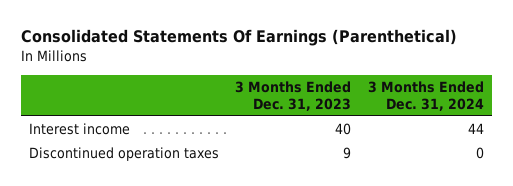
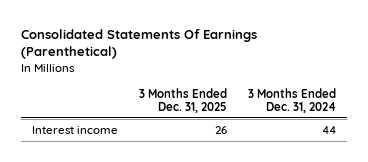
[235,80,352,112] 3 Months Ended Dec. 31, 2023 -> none
none -> [139,87,228,113] 3 Months Ended Dec. 31, 2025
[28,146,219,161] Discontinued operation taxes -> none

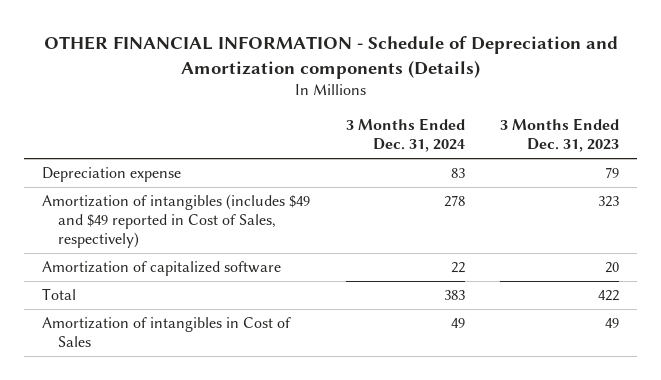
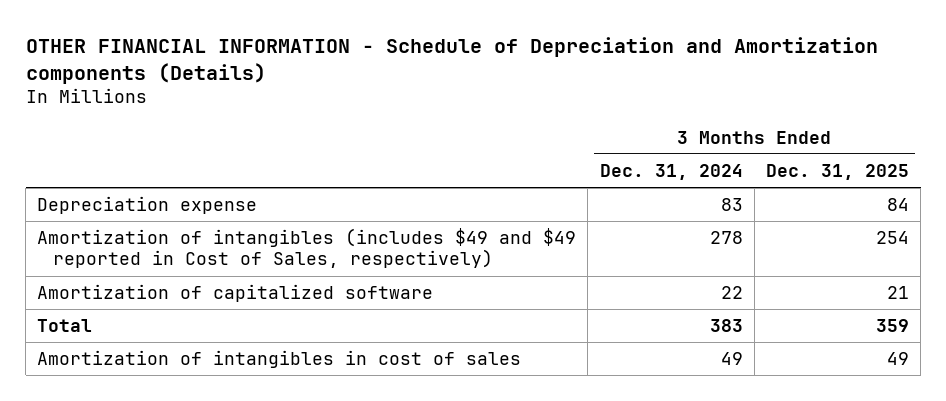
[500,118,620,153] 3 Months Ended Dec. 31, 2023 -> none
none -> [766,163,910,180] Dec. 31, 2025
[42,317,292,348] Amortization of intangibles in Cost of Sales -> [37,349,522,368] Amortization of intangibles in cost of sales

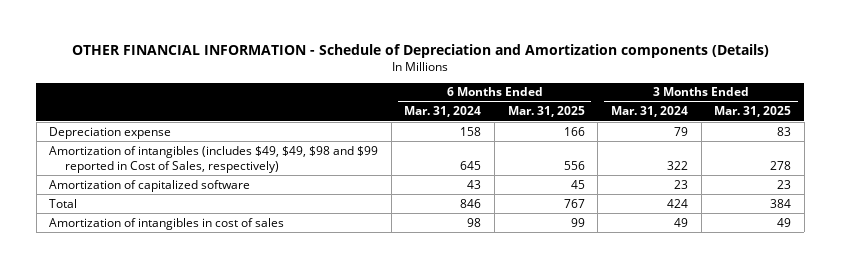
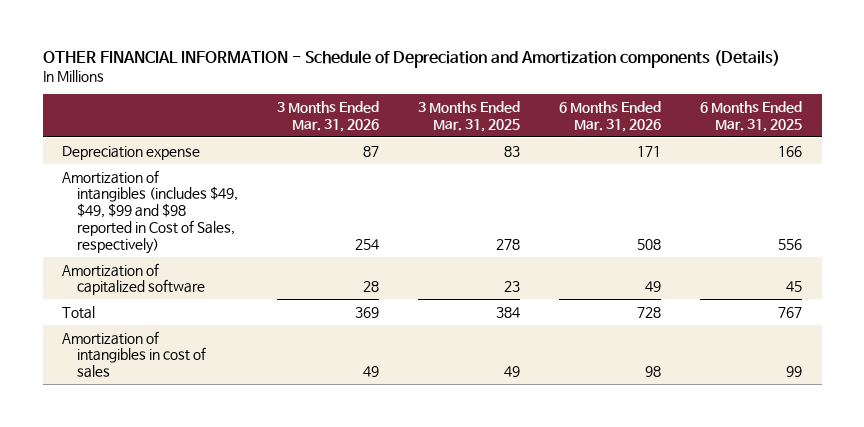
[404,106,482,118] Mar. 31, 2024 -> none
[611,106,689,118] Mar. 31, 2024 -> none
none -> [277,101,380,132] 3 Months Ended Mar. 31, 2026
none -> [559,101,662,132] 6 Months Ended Mar. 31, 2026
[49,145,379,173] Amortization of intangibles (includes $49, $49, $98 and $99 reported in Cost of Sales, respectively) -> [62,169,239,254] Amortization of intangibles (includes $49, $49, $99 and $98 reported in Cost of Sales, respectively)

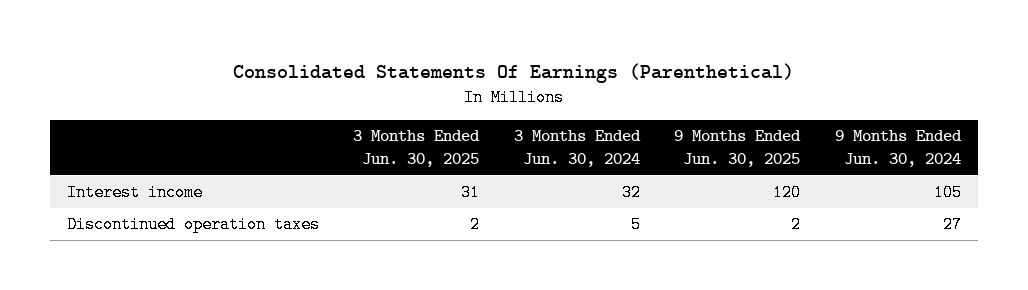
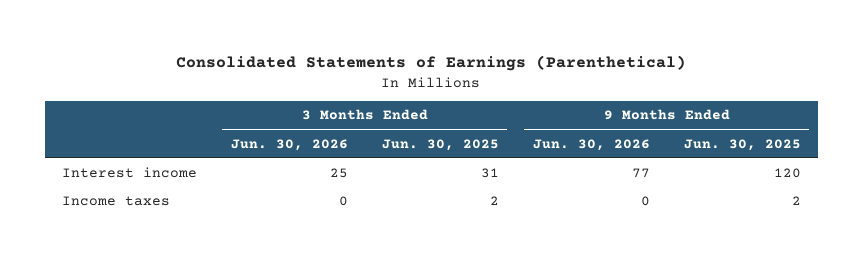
[232,62,794,83] Consolidated Statements Of Earnings (Parenthetical) -> [176,55,687,72] Consolidated Statements of Earnings (Parenthetical)
[513,129,641,168] 3 Months Ended Jun. 30, 2024 -> none
[834,129,962,168] 9 Months Ended Jun. 30, 2024 -> none
none -> [230,138,348,151] Jun. 30, 2026
none -> [532,138,650,151] Jun. 30, 2026
[67,216,321,234] Discontinued operation taxes -> [61,196,170,207] Income taxes

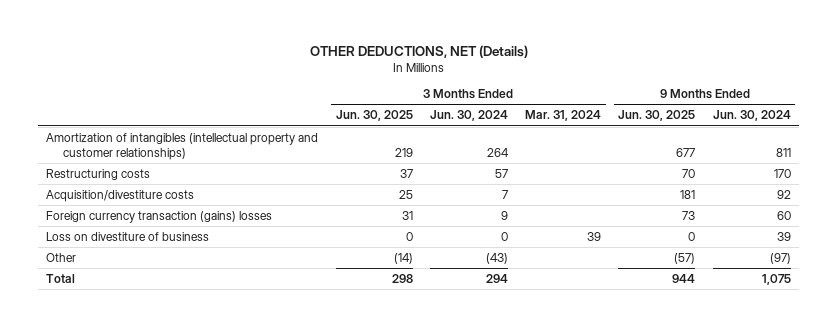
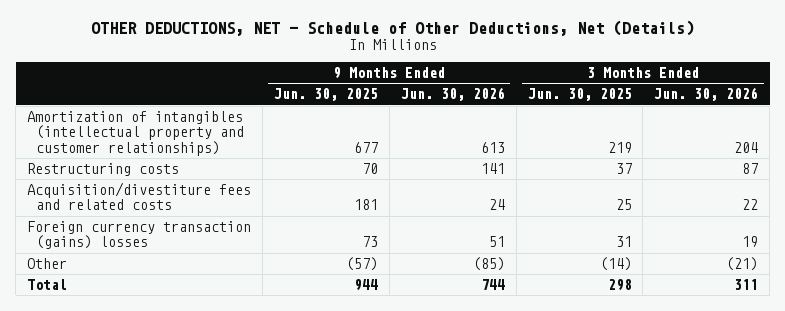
[309,45,528,59] OTHER DEDUCTIONS, NET (Details) -> [90,20,694,37] OTHER DEDUCTIONS, NET - Schedule of Other Deductions, Net (Details)
[429,110,508,122] Jun. 30, 2024 -> none
[525,110,602,122] Mar. 31, 2024 -> none
[712,110,791,122] Jun. 30, 2024 -> none
none -> [400,87,505,102] Jun. 30, 2026
none -> [654,87,759,102] Jun. 30, 2026
[46,189,195,202] Acquisition/divestiture costs -> [27,182,252,211] Acquisition/divestiture fees and related costs
[46,231,210,241] Loss on divestiture of business -> none

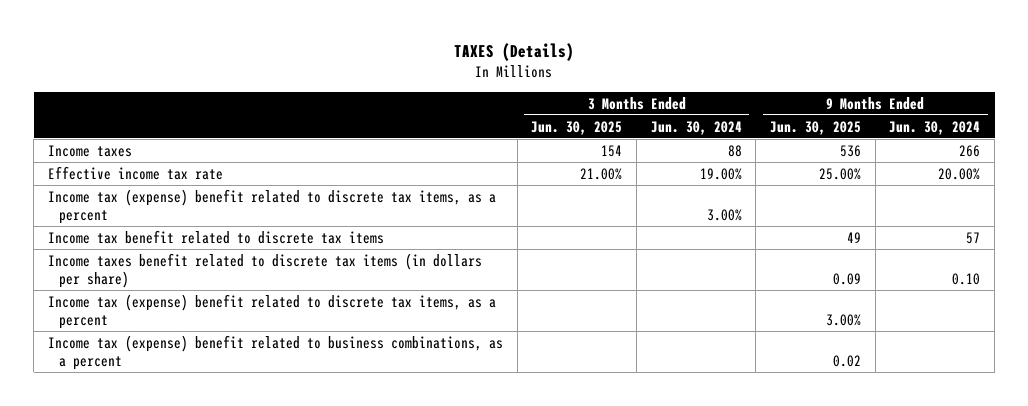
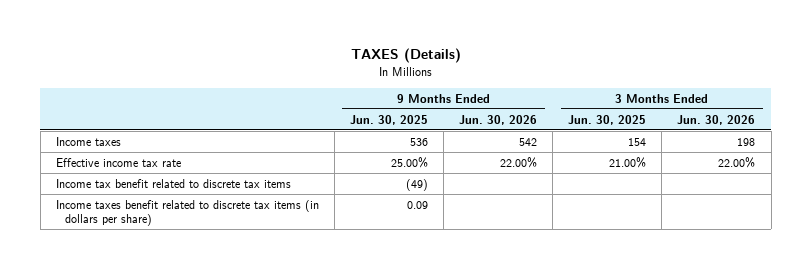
[650,120,742,135] Jun. 30, 2024 -> none
[889,120,981,135] Jun. 30, 2024 -> none
none -> [459,114,538,125] Jun. 30, 2026
none -> [677,114,756,125] Jun. 30, 2026
[48,188,497,224] Income tax (expense) benefit related to discrete tax items, as a percent -> none
[847,231,862,243] 49 -> [405,178,428,191] (49)
[48,293,497,329] Income tax (expense) benefit related to discrete tax items, as a percent -> none
[48,334,504,370] Income tax (expense) benefit related to business combinations, as a percent -> none

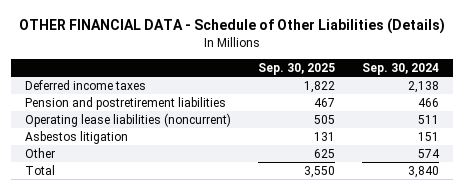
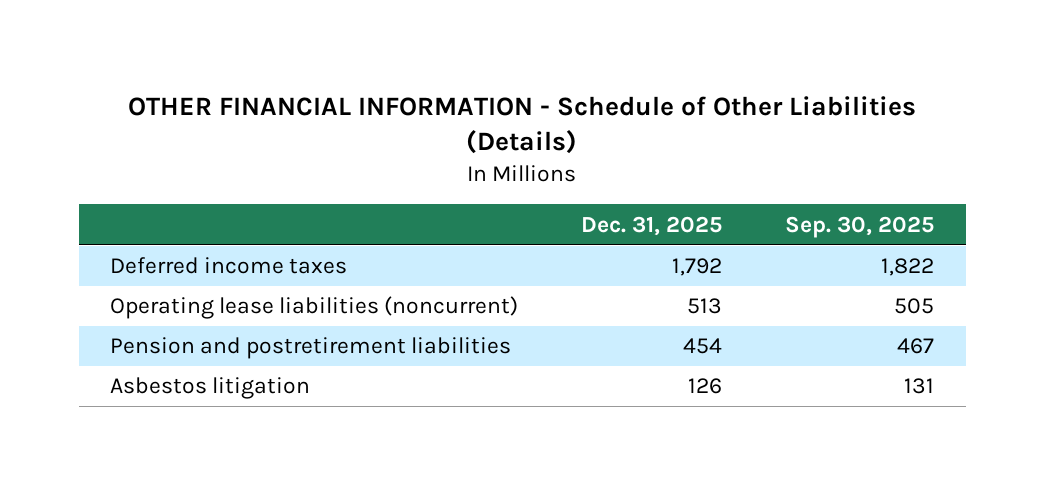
[19,18,446,35] OTHER FINANCIAL DATA - Schedule of Other Liabilities (Details) -> [128,95,917,155] OTHER FINANCIAL INFORMATION - Schedule of Other Liabilities (Details)
[362,63,440,76] Sep. 30, 2024 -> none
none -> [581,215,723,236] Dec. 31, 2025
[25,97,227,111] Pension and postretirement liabilities -> [110,337,512,360] Pension and postretirement liabilities
[25,148,56,159] Other -> none
[25,165,56,176] Total -> none

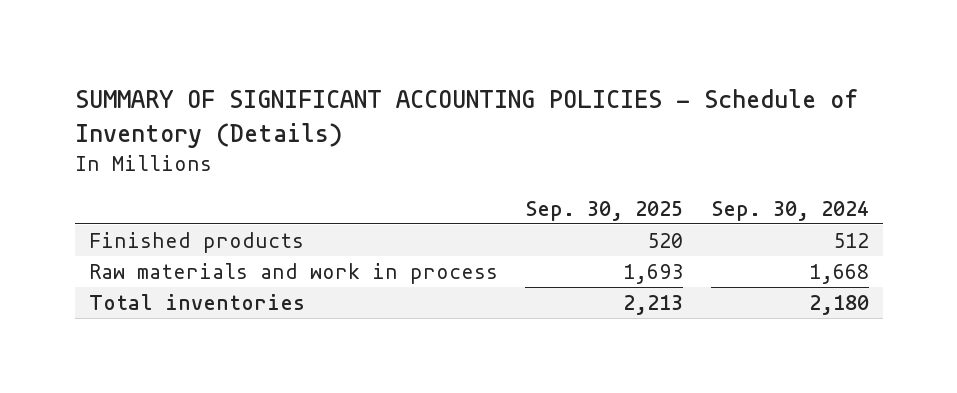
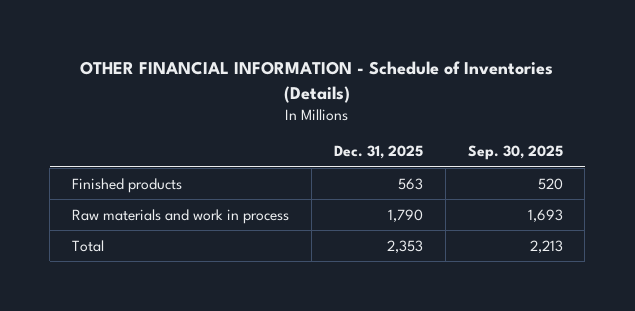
[74,89,858,148] SUMMARY OF SIGNIFICANT ACCOUNTING POLICIES - Schedule of Inventory (Details) -> [80,61,554,103] OTHER FINANCIAL INFORMATION - Schedule of Inventories (Details)
[710,200,869,221] Sep. 30, 2024 -> none
none -> [333,145,423,160] Dec. 31, 2025
[88,293,305,310] Total inventories -> [72,239,105,252] Total

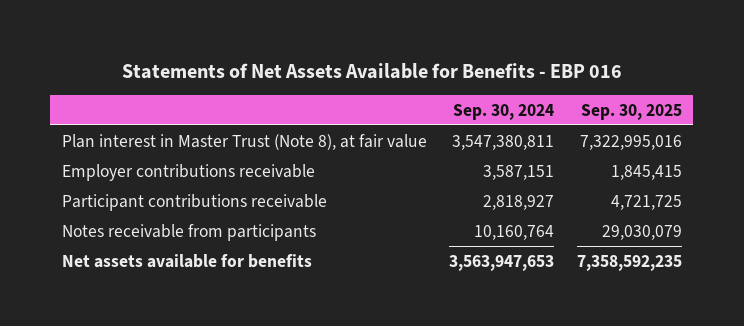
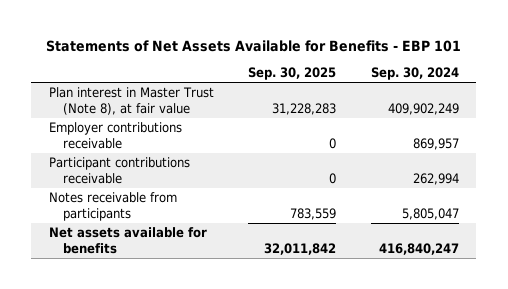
[121,62,622,79] Statements of Net Assets Available for Benefits - EBP 016 -> [45,39,461,52] Statements of Net Assets Available for Benefits - EBP 101
[452,134,555,150] 3,547,380,811 -> [388,102,460,115] 409,902,249
[580,134,683,150] 7,322,995,016 -> [272,102,337,115] 31,228,283
[483,164,555,180] 3,587,151 -> [413,137,460,150] 869,957
[611,164,683,180] 1,845,415 -> [329,137,337,149] 0
[483,194,555,210] 2,818,927 -> [413,172,460,185] 262,994
[611,194,683,210] 4,721,725 -> [329,172,337,184] 0
[474,224,555,240] 10,160,764 -> [402,207,460,220] 5,805,047
[602,224,683,240] 29,030,079 -> [290,207,337,220] 783,559
[449,254,555,271] 3,563,947,653 -> [379,242,460,255] 416,840,247
[577,254,683,271] 7,358,592,235 -> [264,242,337,255] 32,011,842

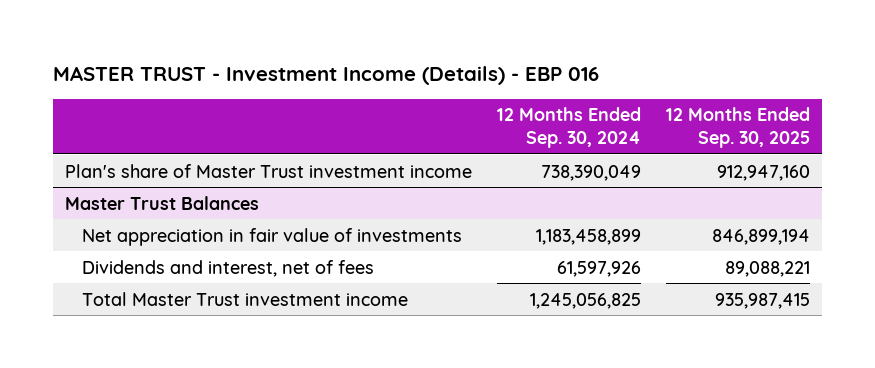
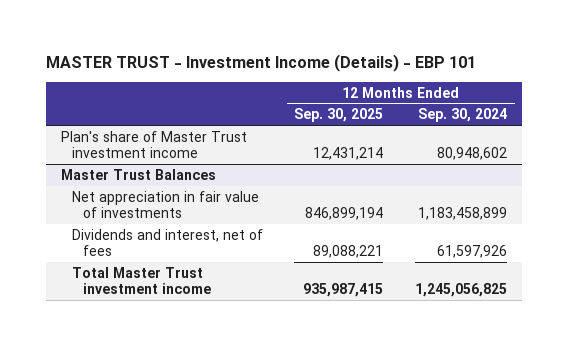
[52,65,599,85] MASTER TRUST - Investment Income (Details) - EBP 016 -> [45,53,476,72] MASTER TRUST - Investment Income (Details) - EBP 101
[540,164,641,181] 738,390,049 -> [436,147,507,161] 80,948,602
[716,164,810,181] 912,947,160 -> [313,147,384,161] 12,431,214

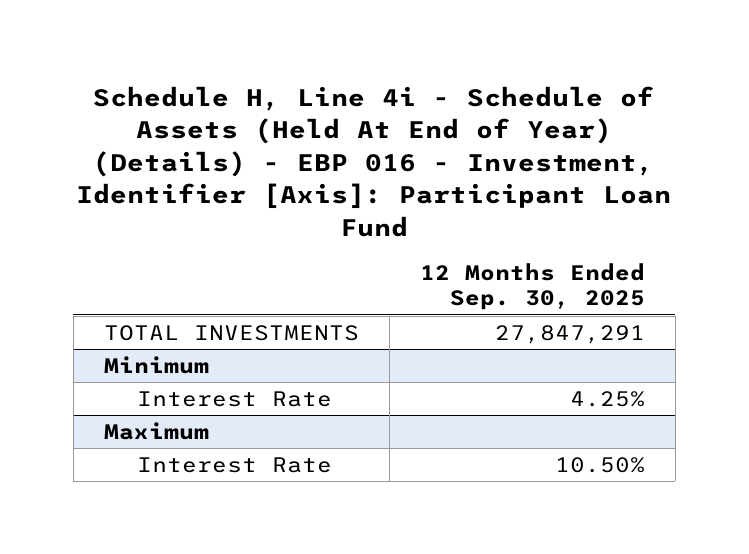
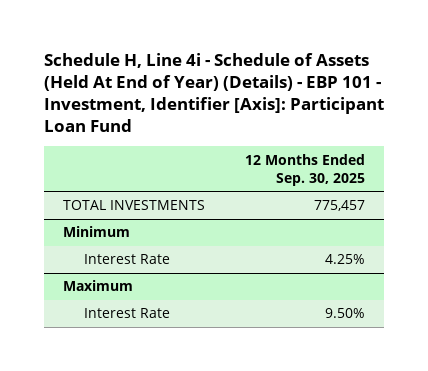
[76,85,672,237] Schedule H, Line 4i - Schedule of Assets (Held At End of Year) (Details) - EBP 016 - Investment, Identifier [Axis]: Participant Loan Fund -> [43,52,384,132] Schedule H, Line 4i - Schedule of Assets (Held At End of Year) (Details) - EBP 101 - Investment, Identifier [Axis]: Participant Loan Fund
[494,324,645,344] 27,847,291 -> [313,200,365,212] 775,457
[554,456,645,473] 10.50% -> [324,308,365,319] 9.50%

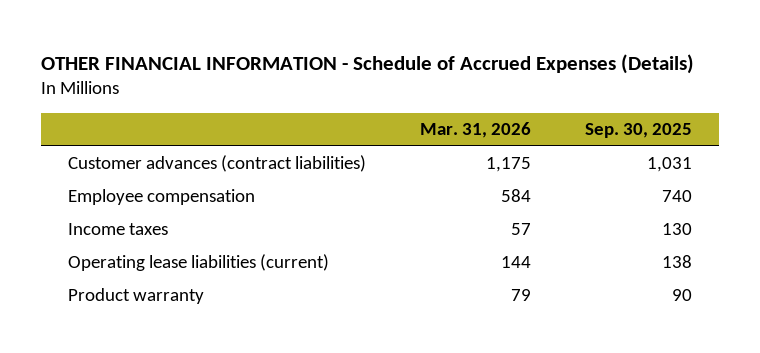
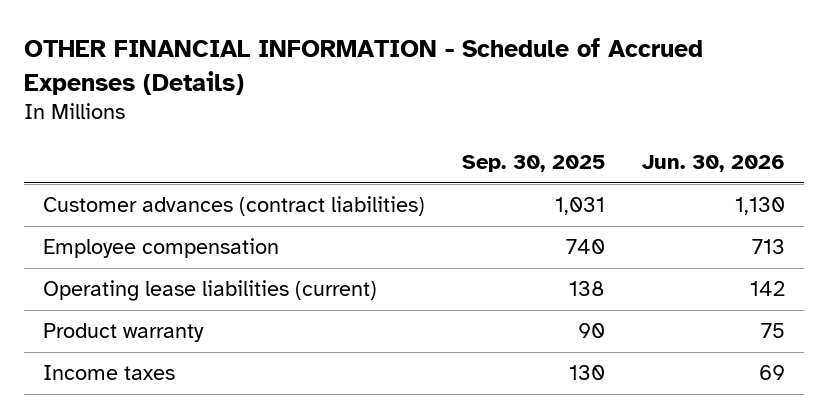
[420,122,532,139] Mar. 31, 2026 -> none
none -> [642,155,786,173] Jun. 30, 2026
[68,223,169,236] Income taxes -> [42,365,175,381] Income taxes

